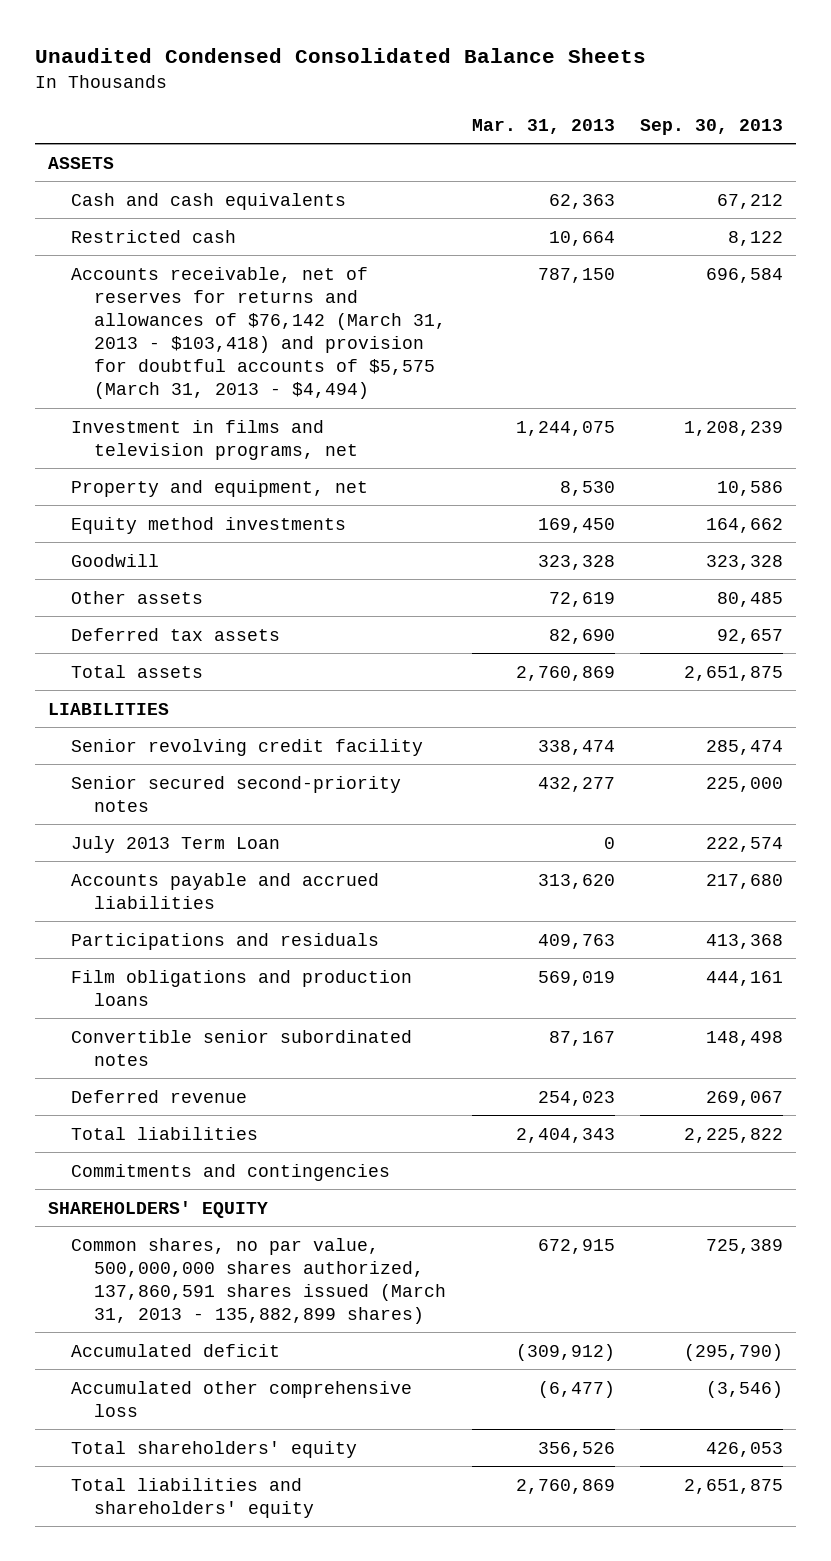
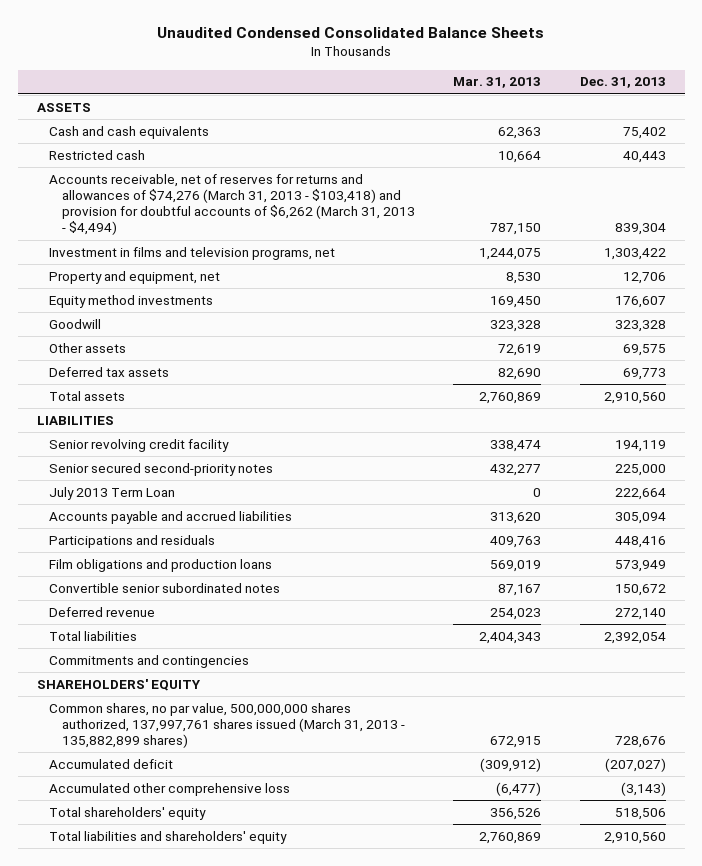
[640,118,784,135] Sep. 30, 2013 -> none
none -> [579,77,666,89] Dec. 31, 2013
[70,266,447,400] Accounts receivable, net of reserves for returns and allowances of $76,142 (March 31, 2013 - $103,418) and provision for doubtful accounts of $5,575 (March 31, 2013 - $4,494) -> [49,173,415,236] Accounts receivable, net of reserves for returns and allowances of $74,276 (March 31, 2013 - $103,418) and provision for doubtful accounts of $6,262 (March 31, 2013 - $4,494)
[70,1237,447,1324] Common shares, no par value, 500,000,000 shares authorized, 137,860,591 shares issued (March 31, 2013 - 135,882,899 shares) -> [49,702,405,749] Common shares, no par value, 500,000,000 shares authorized, 137,997,761 shares issued (March 31, 2013 - 135,882,899 shares)

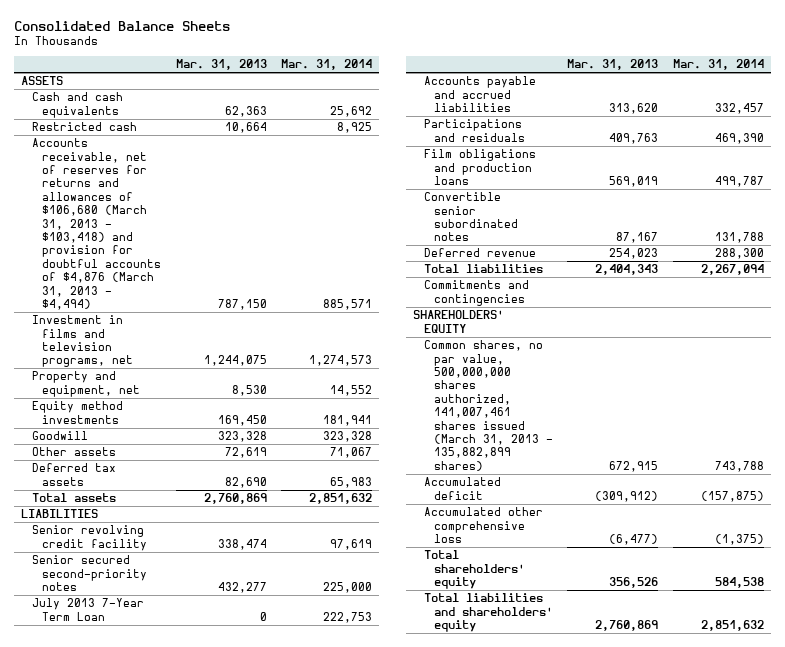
[157,27,545,39] Unaudited Condensed Consolidated Balance Sheets -> [13,20,230,31] Consolidated Balance Sheets
[579,77,666,89] Dec. 31, 2013 -> none
none -> [280,59,372,71] Mar. 31, 2014
[49,173,415,236] Accounts receivable, net of reserves for returns and allowances of $74,276 (March 31, 2013 - $103,418) and provision for doubtful accounts of $6,262 (March 31, 2013 - $4,494) -> [31,138,162,311] Accounts receivable, net of reserves for returns and allowances of $106,680 (March 31, 2013 - $103,418) and provision for doubtful accounts of $4,876 (March 31, 2013 - $4,494)
[49,486,176,500] July 2013 Term Loan -> [31,598,144,621] July 2013 7-Year Term Loan
[49,702,405,749] Common shares, no par value, 500,000,000 shares authorized, 137,997,761 shares issued (March 31, 2013 - 135,882,899 shares) -> [423,340,554,471] Common shares, no par value, 500,000,000 shares authorized, 141,007,461 shares issued (March 31, 2013 - 135,882,899 shares)

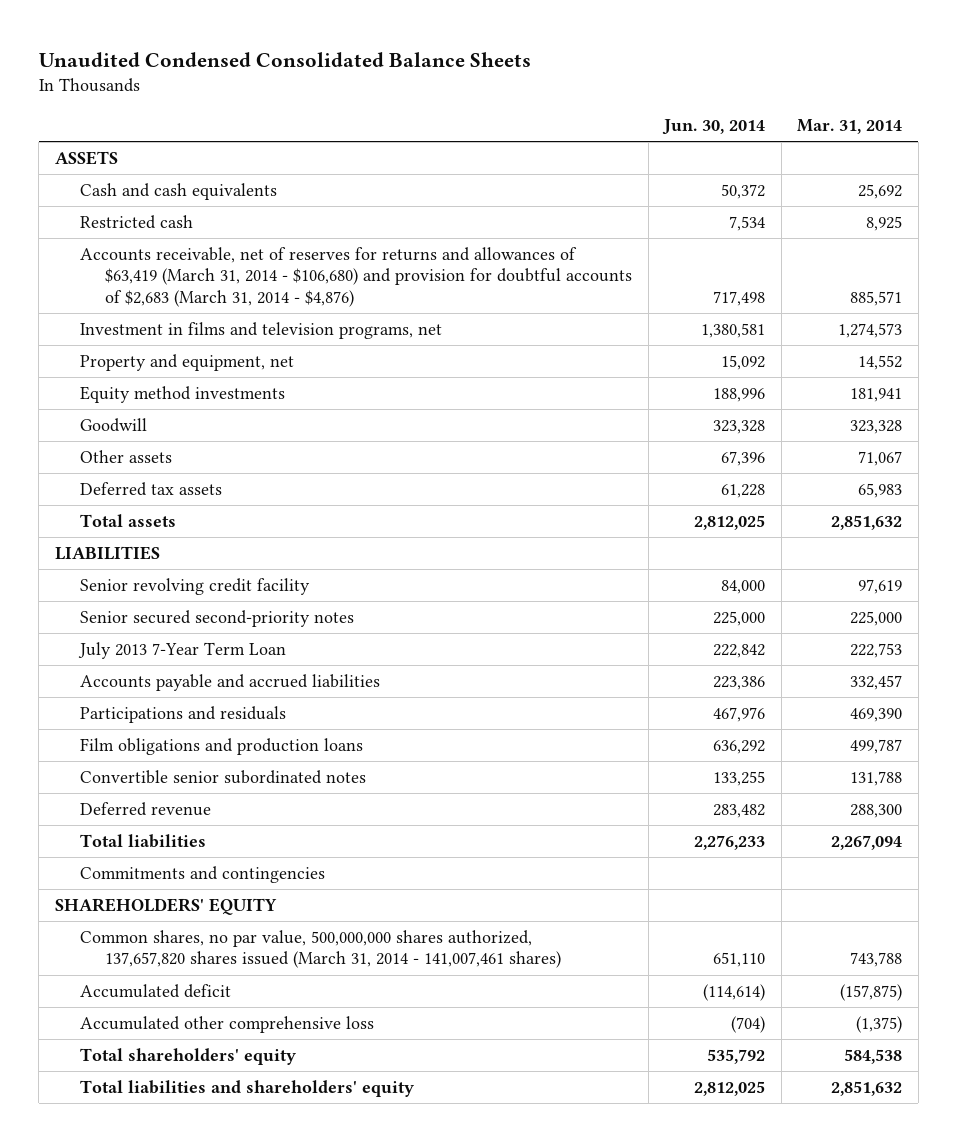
[13,20,230,31] Consolidated Balance Sheets -> [38,51,531,67] Unaudited Condensed Consolidated Balance Sheets
[175,59,267,71] Mar. 31, 2013 -> none
none -> [662,119,766,136] Jun. 30, 2014
[31,138,162,311] Accounts receivable, net of reserves for returns and allowances of $106,680 (March 31, 2013 - $103,418) and provision for doubtful accounts of $4,876 (March 31, 2013 - $4,494) -> [79,246,633,307] Accounts receivable, net of reserves for returns and allowances of $63,419 (March 31, 2014 - $106,680) and provision for doubtful accounts of $2,683 (March 31, 2014 - $4,876)
[423,340,554,471] Common shares, no par value, 500,000,000 shares authorized, 141,007,461 shares issued (March 31, 2013 - 135,882,899 shares) -> [79,929,562,969] Common shares, no par value, 500,000,000 shares authorized, 137,657,820 shares issued (March 31, 2014 - 141,007,461 shares)

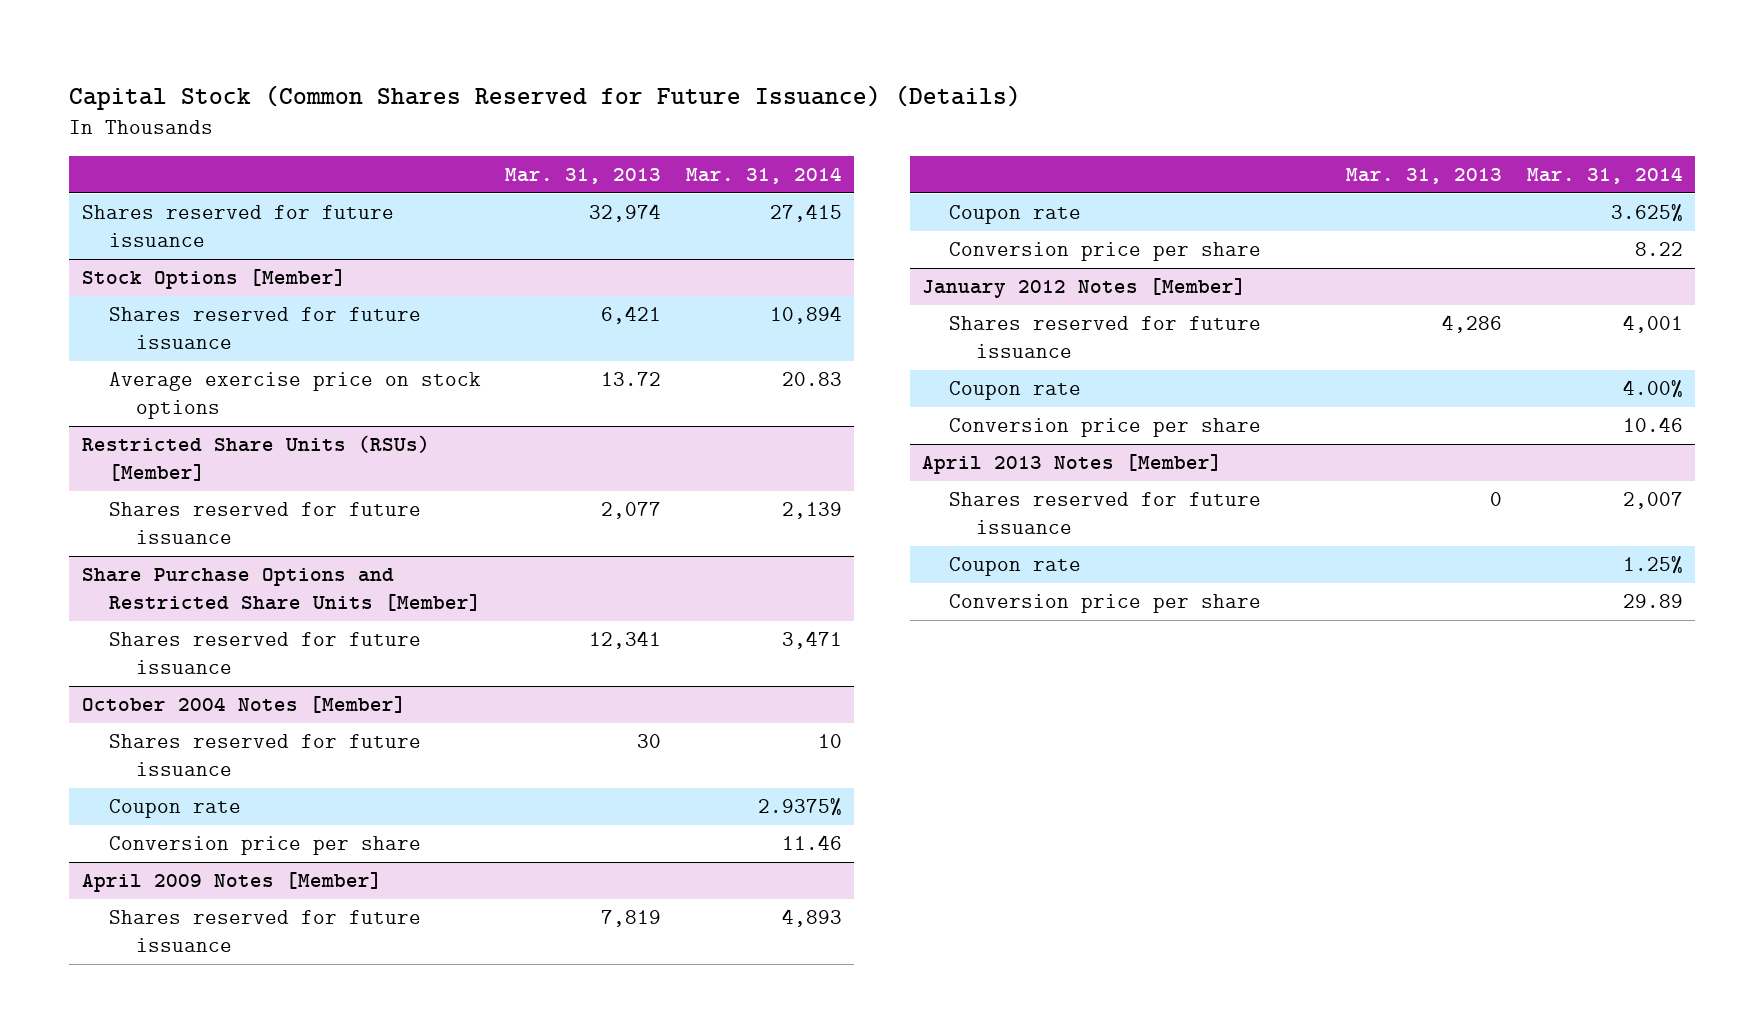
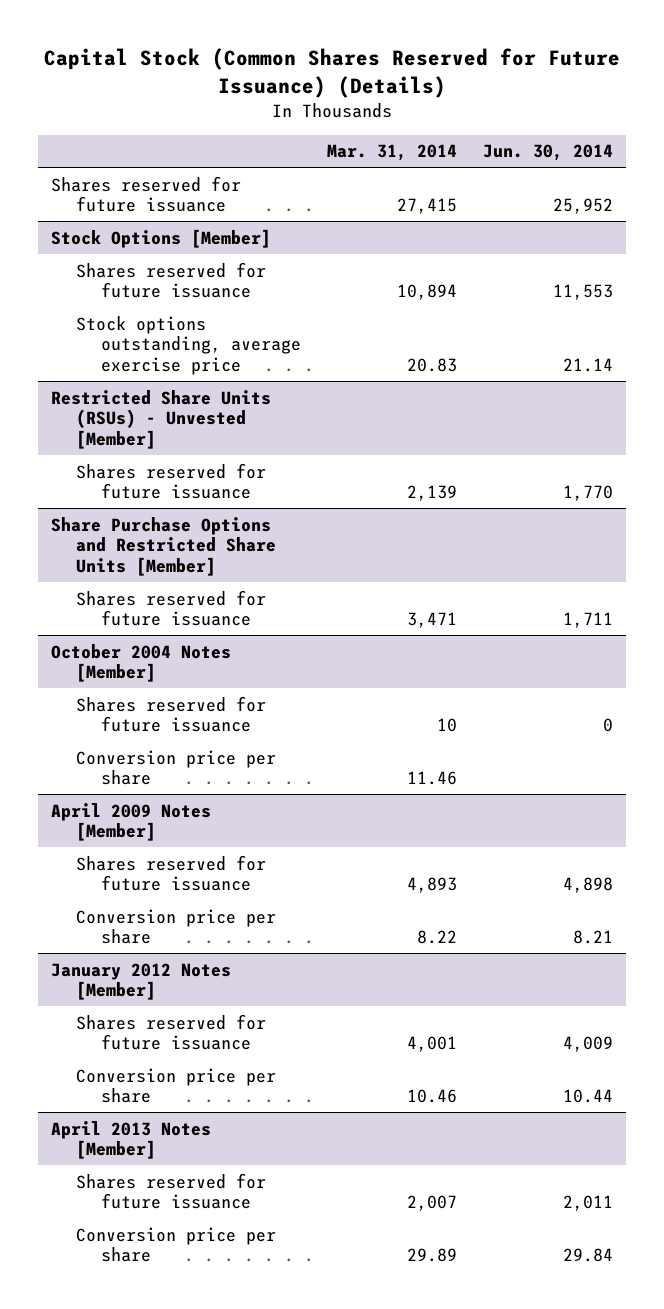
[505,168,662,185] Mar. 31, 2013 -> none
none -> [482,144,613,162] Jun. 30, 2014
[108,372,481,420] Average exercise price on stock options -> [76,315,302,375] Stock options outstanding, average exercise price
[81,435,430,482] Restricted Share Units (RSUs) [Member] -> [50,389,271,449] Restricted Share Units (RSUs) - Unvested [Member]
[108,799,241,819] Coupon rate -> none
[949,205,1082,225] Coupon rate -> none
[949,381,1082,401] Coupon rate -> none
[949,557,1082,577] Coupon rate -> none

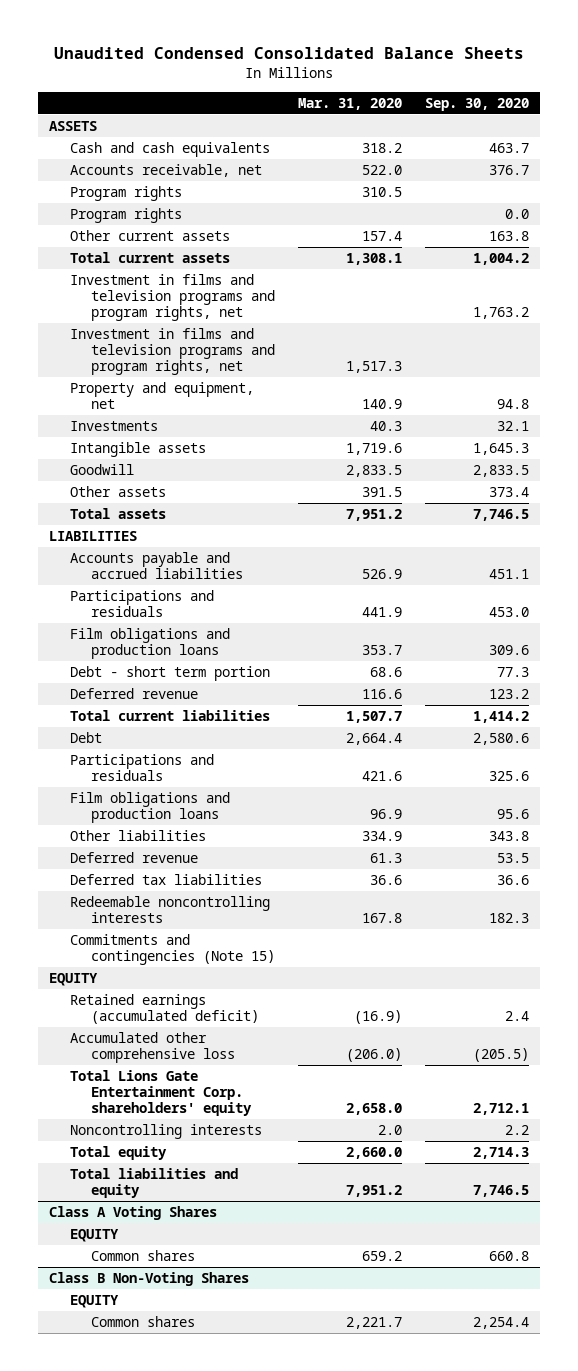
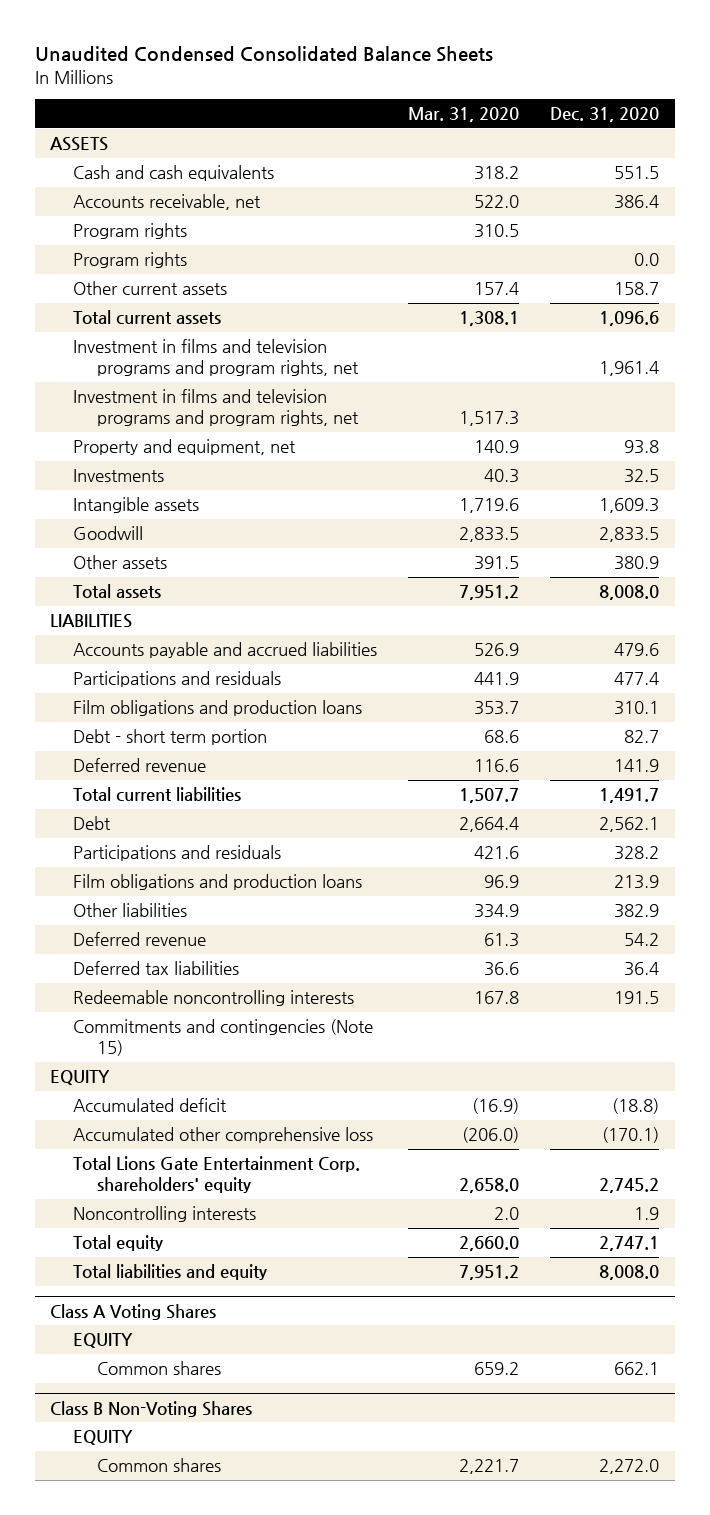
[424,97,529,111] Sep. 30, 2020 -> none
none -> [550,107,660,123] Dec. 31, 2020
[70,993,260,1024] Retained earnings (accumulated deficit) -> [73,1098,228,1113] Accumulated deficit

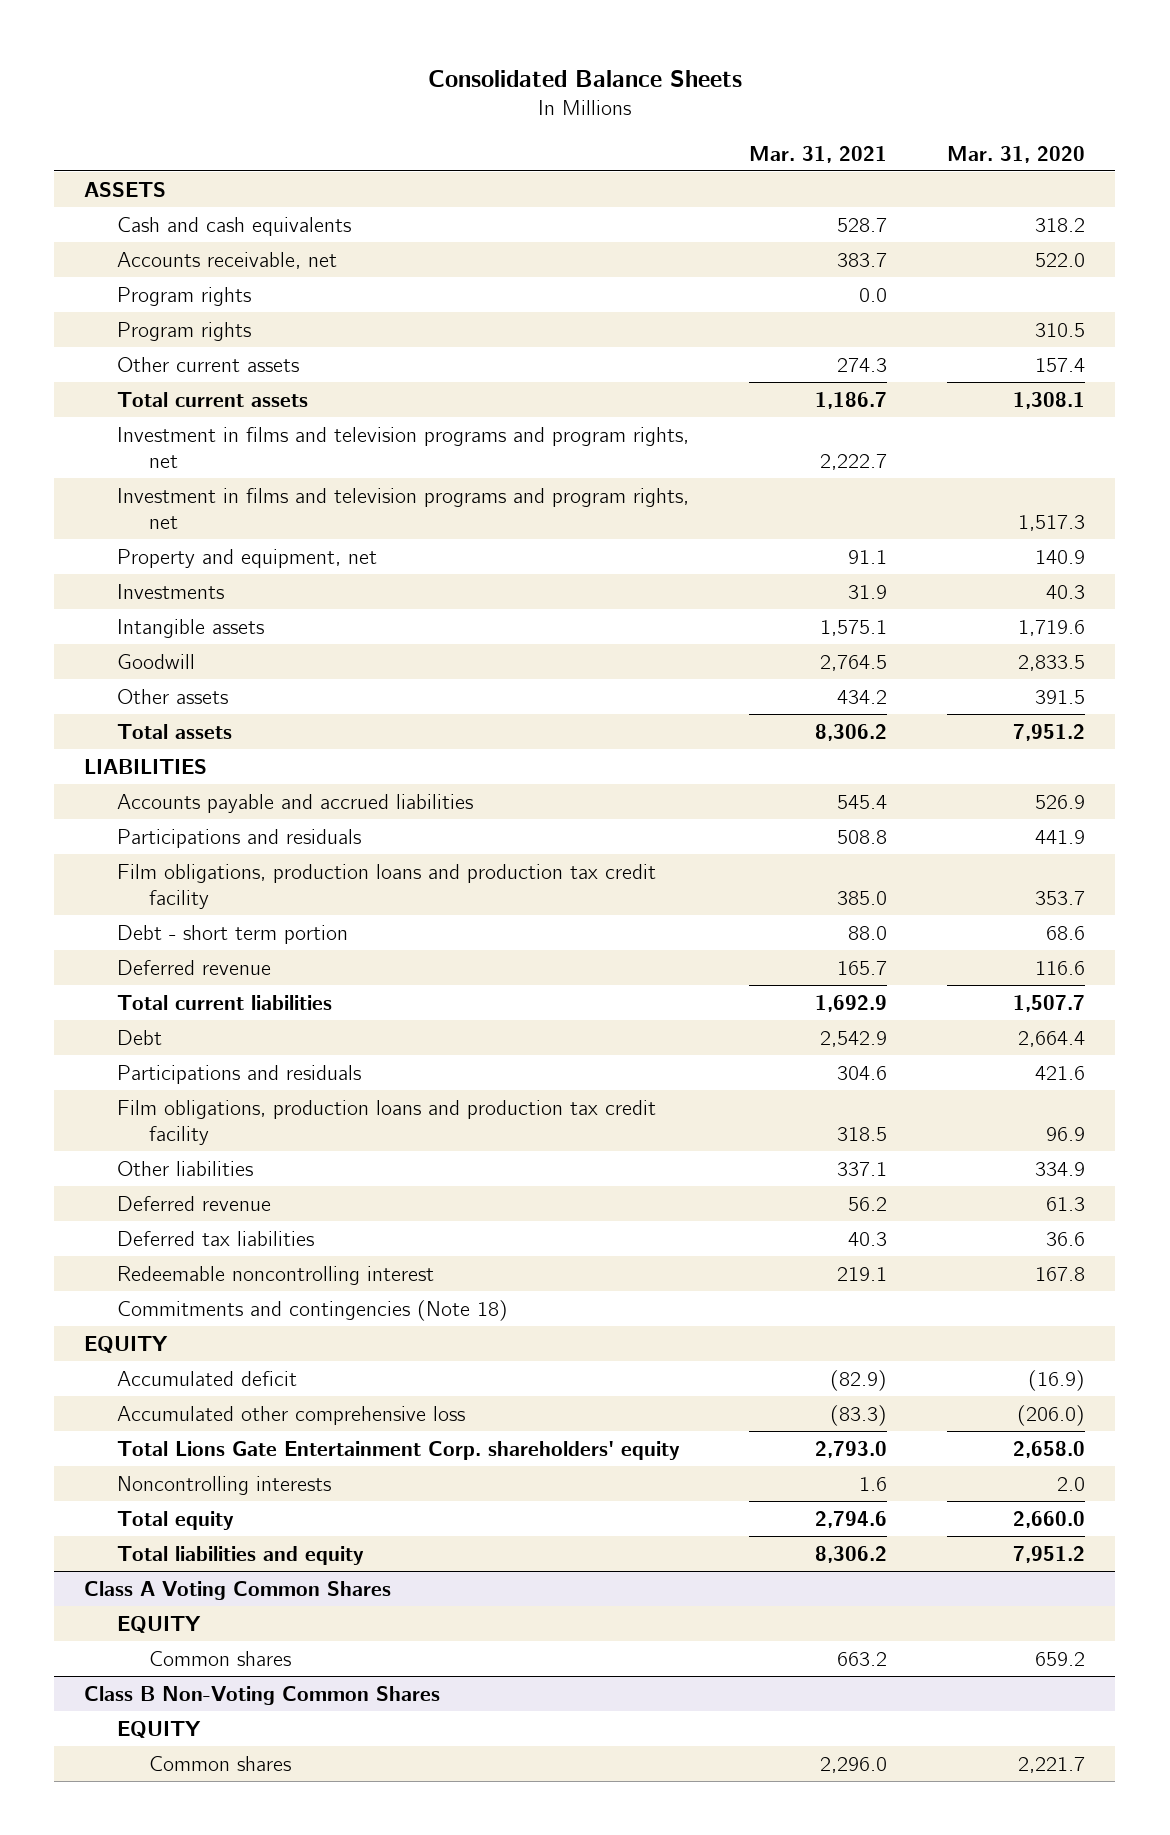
[34,46,493,63] Unaudited Condensed Consolidated Balance Sheets -> [427,69,742,87] Consolidated Balance Sheets
[550,107,660,123] Dec. 31, 2020 -> none
none -> [749,145,888,163] Mar. 31, 2021
[73,223,188,240] Program rights -> [116,321,251,341] Program rights
[73,700,363,717] Film obligations and production loans -> [116,863,656,909] Film obligations, production loans and production tax credit facility
[73,874,363,891] Film obligations and production loans -> [116,1099,656,1145] Film obligations, production loans and production tax credit facility
[73,990,355,1007] Redeemable noncontrolling interests -> [116,1265,434,1285] Redeemable noncontrolling interest
[73,1019,374,1057] Commitments and contingencies (Note 15) -> [116,1299,508,1321] Commitments and contingencies (Note 18)
[50,1303,217,1320] Class A Voting Shares -> [84,1580,392,1600] Class A Voting Common Shares
[50,1400,253,1417] Class B Non-Voting Shares -> [84,1685,441,1705] Class B Non-Voting Common Shares

